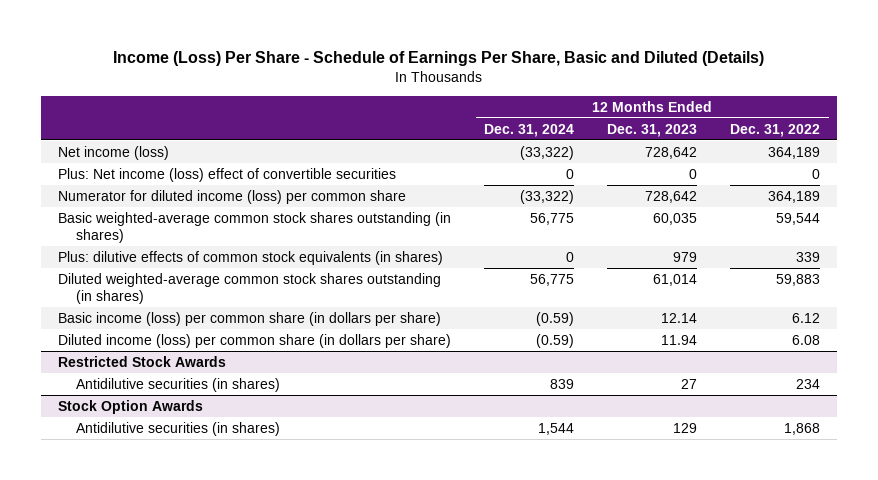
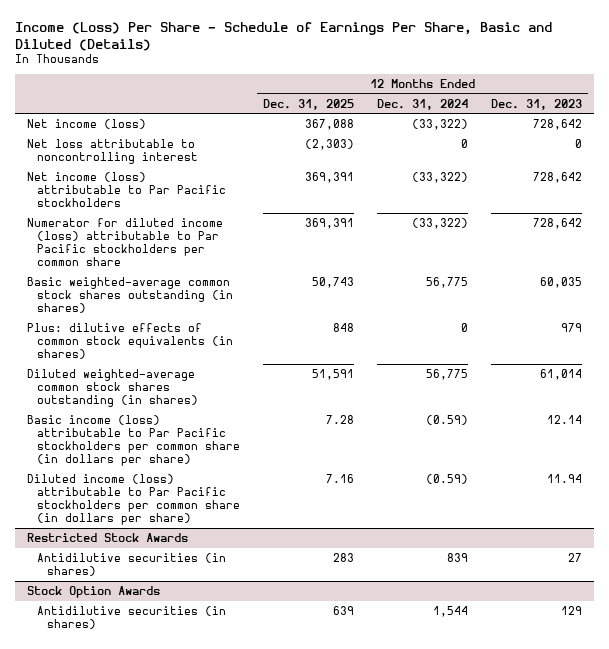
[730,123,821,137] Dec. 31, 2022 -> none
none -> [262,98,354,110] Dec. 31, 2025
[57,167,396,182] Plus: Net income (loss) effect of convertible securities -> none
none -> [26,138,198,165] Net loss attributable to noncontrolling interest
none -> [26,171,226,208] Net income (loss) attributable to Par Pacific stockholders
[57,189,406,204] Numerator for diluted income (loss) per common share -> [26,217,223,267] Numerator for diluted income (loss) attributable to Par Pacific stockholders per common share
[57,311,441,326] Basic income (loss) per common share (in dollars per share) -> [26,414,240,467] Basic income (loss) attributable to Par Pacific stockholders per common share (in dollars per share)
[57,333,451,348] Diluted income (loss) per common share (in dollars per share) -> [26,473,240,526] Diluted income (loss) attributable to Par Pacific stockholders per common share (in dollars per share)

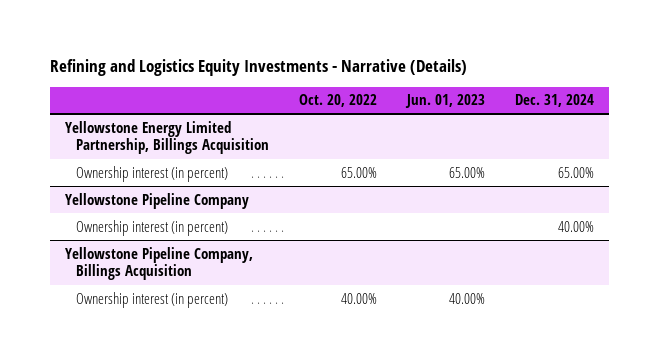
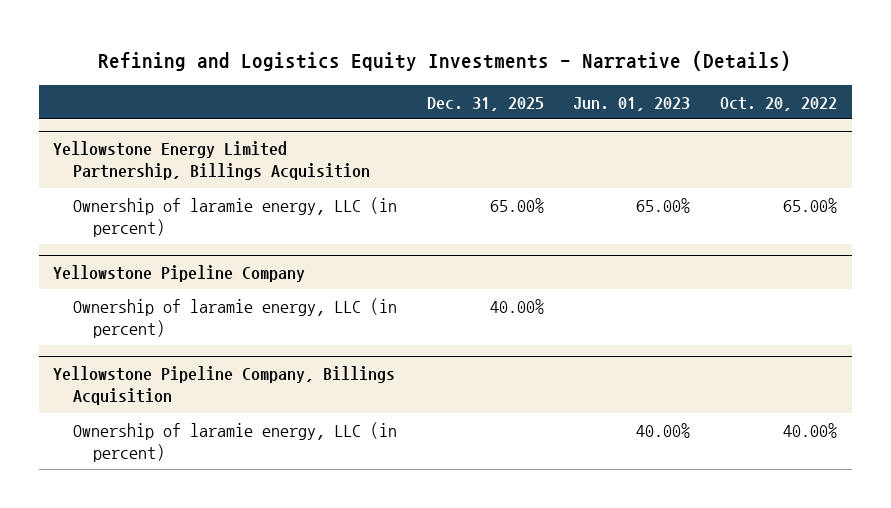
[514,94,594,108] Dec. 31, 2024 -> none
none -> [426,96,544,111] Dec. 31, 2025
[76,165,229,182] Ownership interest (in percent) -> [73,196,398,238] Ownership of laramie energy, LLC (in percent)
[76,219,229,236] Ownership interest (in percent) -> [73,297,398,339] Ownership of laramie energy, LLC (in percent)
[76,291,229,308] Ownership interest (in percent) -> [73,421,398,463] Ownership of laramie energy, LLC (in percent)

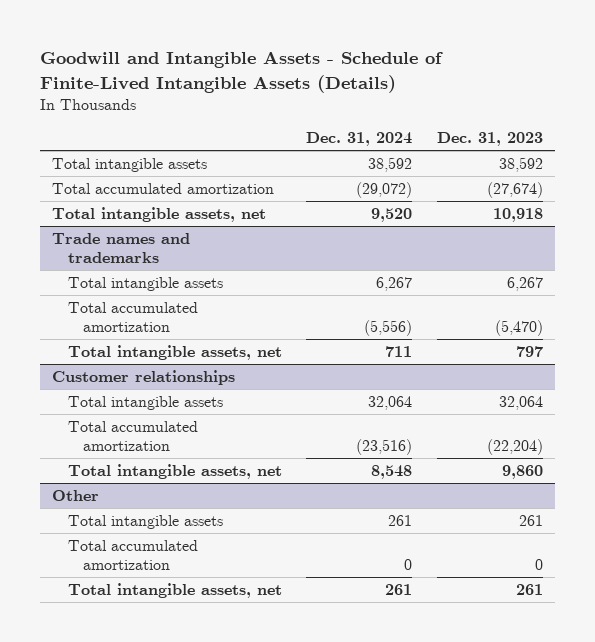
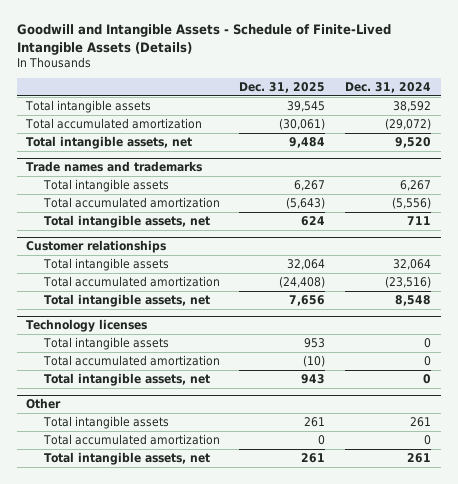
[436,132,543,147] Dec. 31, 2023 -> none
none -> [239,82,326,94] Dec. 31, 2025
none -> [26,319,148,333] Technology licenses
none -> [42,337,169,351] Total intangible assets
none -> [42,355,220,367] Total accumulated amortization
none -> [43,373,210,387] Total intangible assets, net

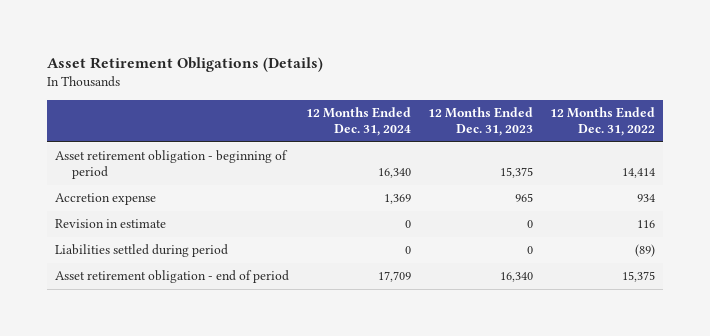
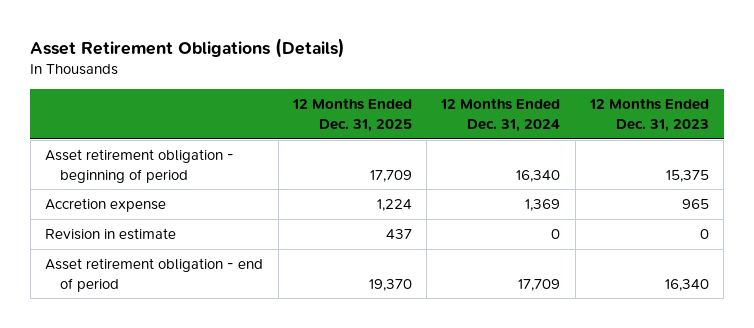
[549,107,655,137] 12 Months Ended Dec. 31, 2022 -> none
none -> [291,98,412,132] 12 Months Ended Dec. 31, 2025
[55,244,229,258] Liabilities settled during period -> none

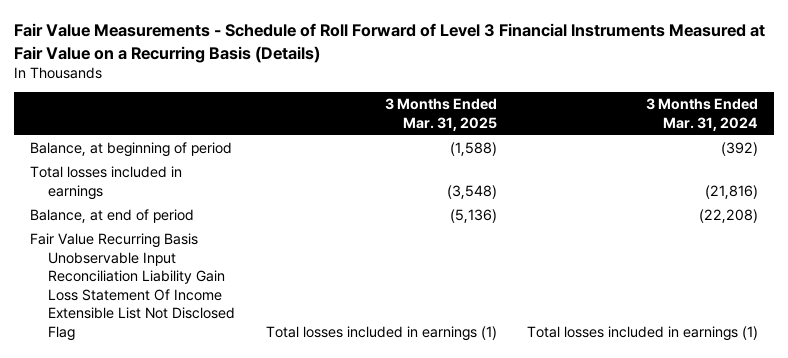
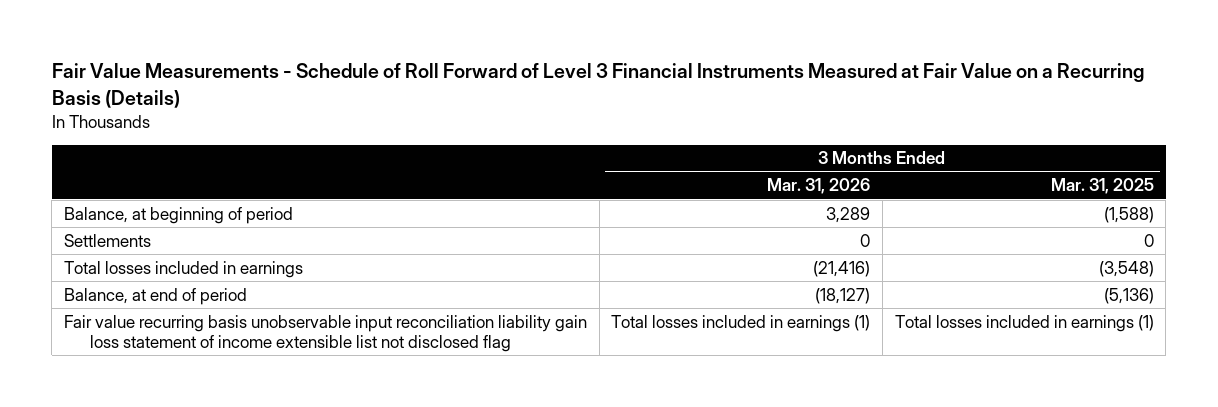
[646,98,759,131] 3 Months Ended Mar. 31, 2024 -> none
none -> [767,178,871,195] Mar. 31, 2026
none -> [64,233,152,247] Settlements
[29,233,235,341] Fair Value Recurring Basis Unobservable Input Reconciliation Liability Gain Loss Statement Of Income Extensible List Not Disclosed Flag -> [64,314,588,352] Fair value recurring basis unobservable input reconciliation liability gain loss statement of income extensible list not disclosed flag

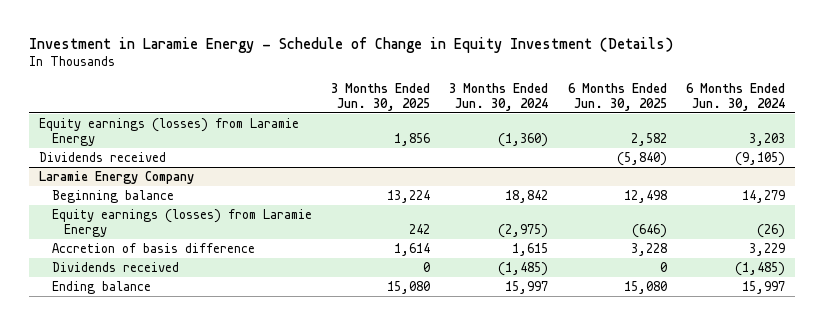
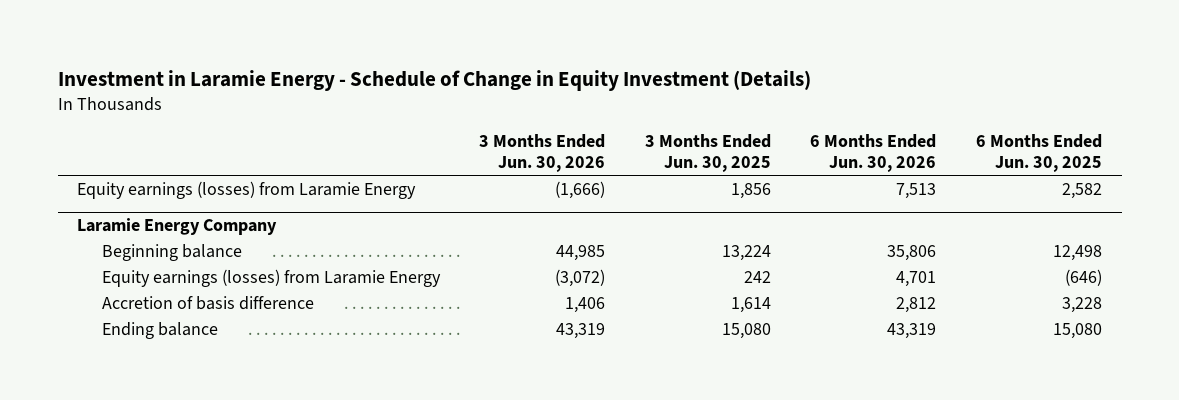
[449,82,549,111] 3 Months Ended Jun. 30, 2024 -> none
[686,82,786,111] 6 Months Ended Jun. 30, 2024 -> none
none -> [479,134,606,173] 3 Months Ended Jun. 30, 2026
none -> [810,134,937,173] 6 Months Ended Jun. 30, 2026
[38,151,166,162] Dividends received -> none
[51,261,179,272] Dividends received -> none

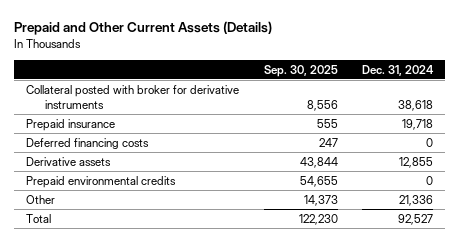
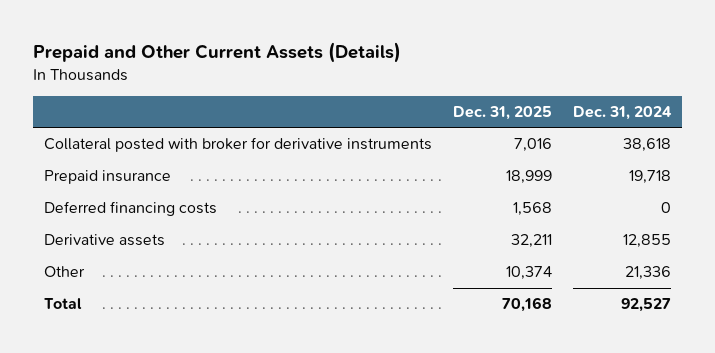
[263,64,338,77] Sep. 30, 2025 -> none
none -> [452,105,552,120] Dec. 31, 2025
[26,175,177,188] Prepaid environmental credits -> none

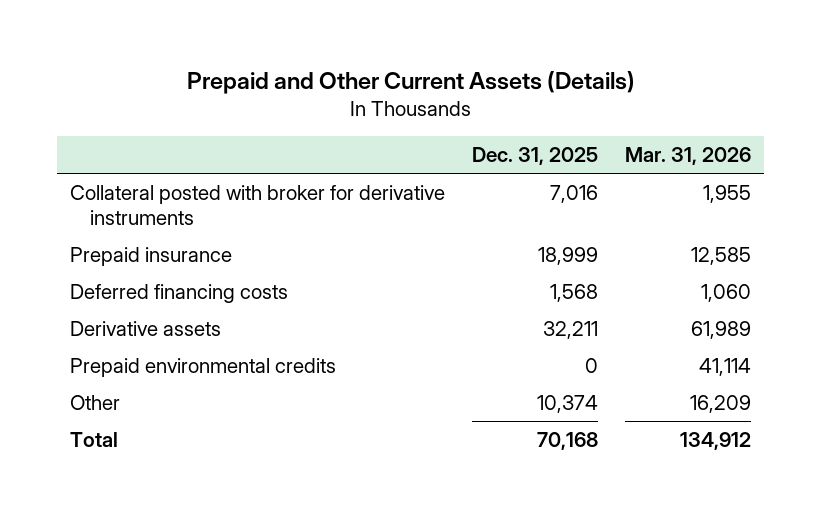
[573,105,673,120] Dec. 31, 2024 -> none
none -> [624,147,751,166] Mar. 31, 2026
none -> [70,357,337,377] Prepaid environmental credits

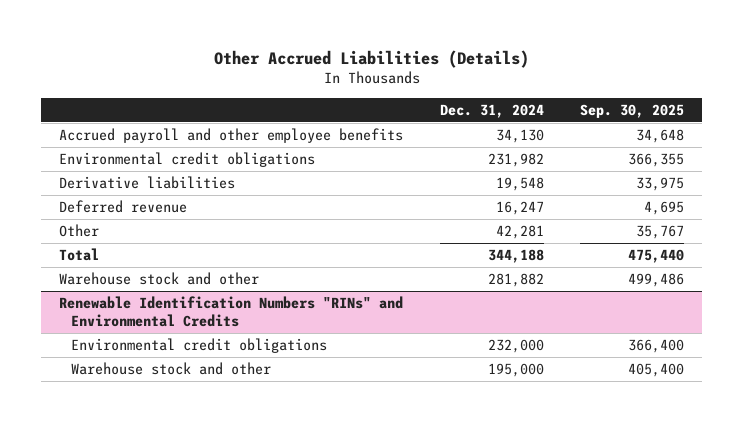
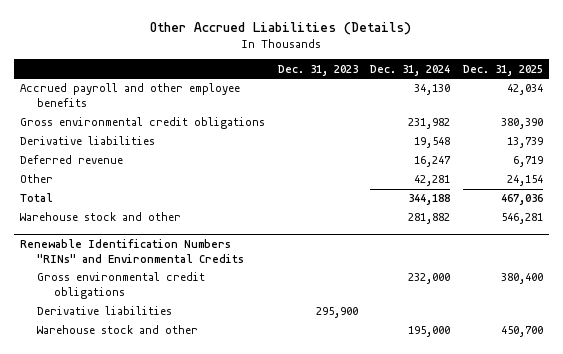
[579,103,684,118] Sep. 30, 2025 -> none
none -> [277,64,358,76] Dec. 31, 2023
none -> [462,64,543,76] Dec. 31, 2025
[59,151,316,167] Environmental credit obligations -> [20,117,266,130] Gross environmental credit obligations
[71,337,328,353] Environmental credit obligations -> [37,272,206,300] Gross environmental credit obligations
none -> [37,306,173,316] Derivative liabilities

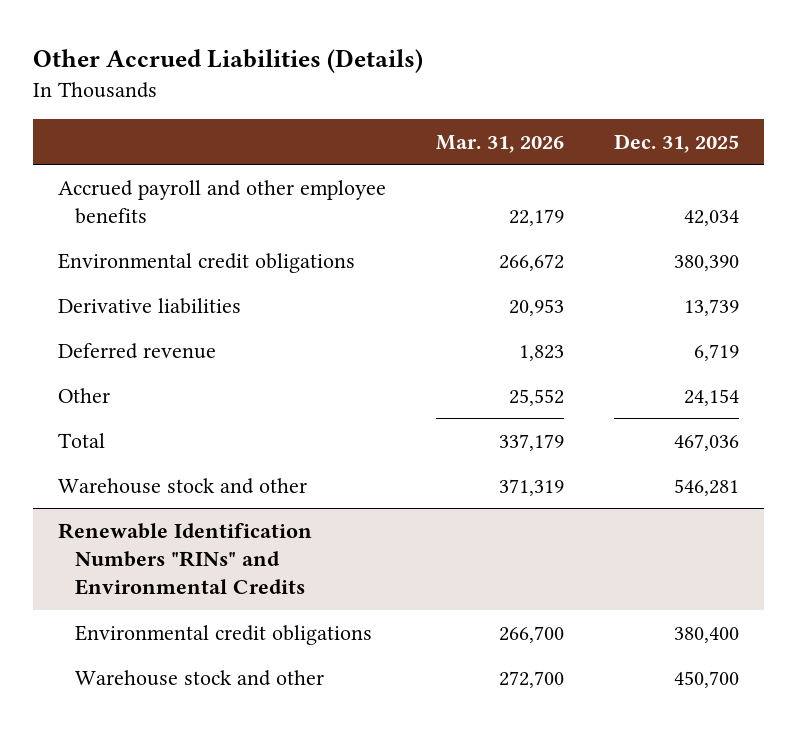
[277,64,358,76] Dec. 31, 2023 -> none
[370,64,451,76] Dec. 31, 2024 -> none
none -> [436,134,565,153] Mar. 31, 2026
[20,117,266,130] Gross environmental credit obligations -> [57,252,355,273] Environmental credit obligations
[37,306,173,316] Derivative liabilities -> none
[37,272,206,300] Gross environmental credit obligations -> [74,624,372,645] Environmental credit obligations

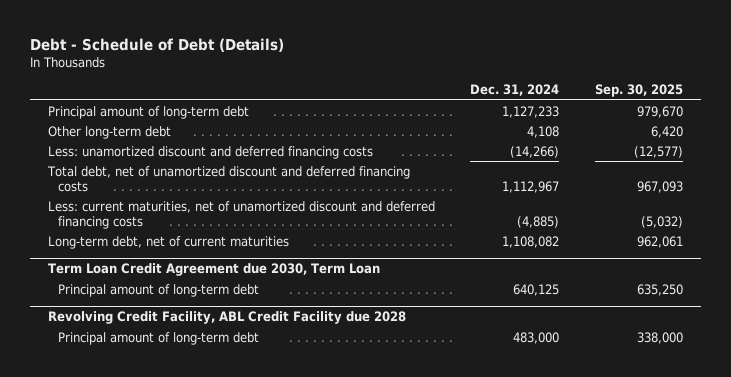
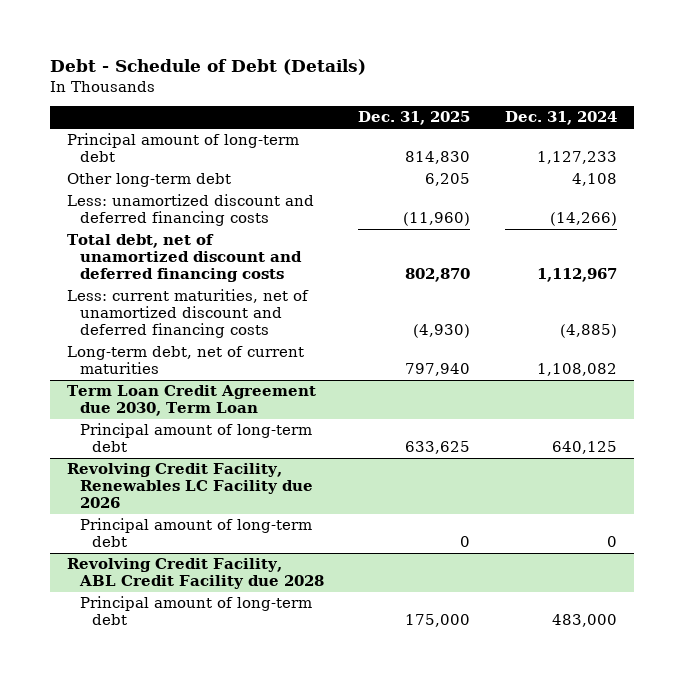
[594,84,683,98] Sep. 30, 2025 -> none
none -> [358,111,471,126] Dec. 31, 2025
none -> [67,463,313,509] Revolving Credit Facility, Renewables LC Facility due 2026
none -> [79,518,312,548] Principal amount of long-term debt

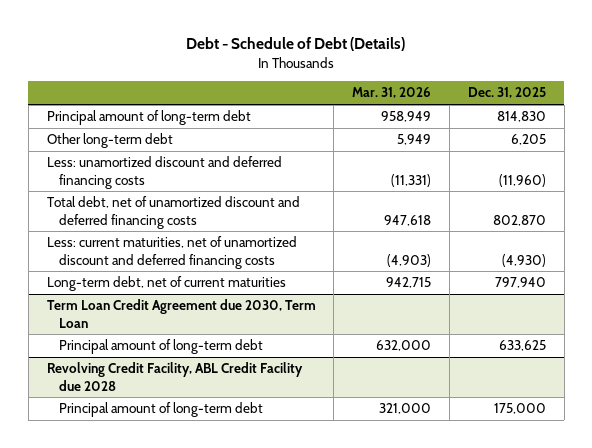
[505,111,618,126] Dec. 31, 2024 -> none
none -> [352,87,432,99] Mar. 31, 2026
[67,463,313,509] Revolving Credit Facility, Renewables LC Facility due 2026 -> none
[79,518,312,548] Principal amount of long-term debt -> none

